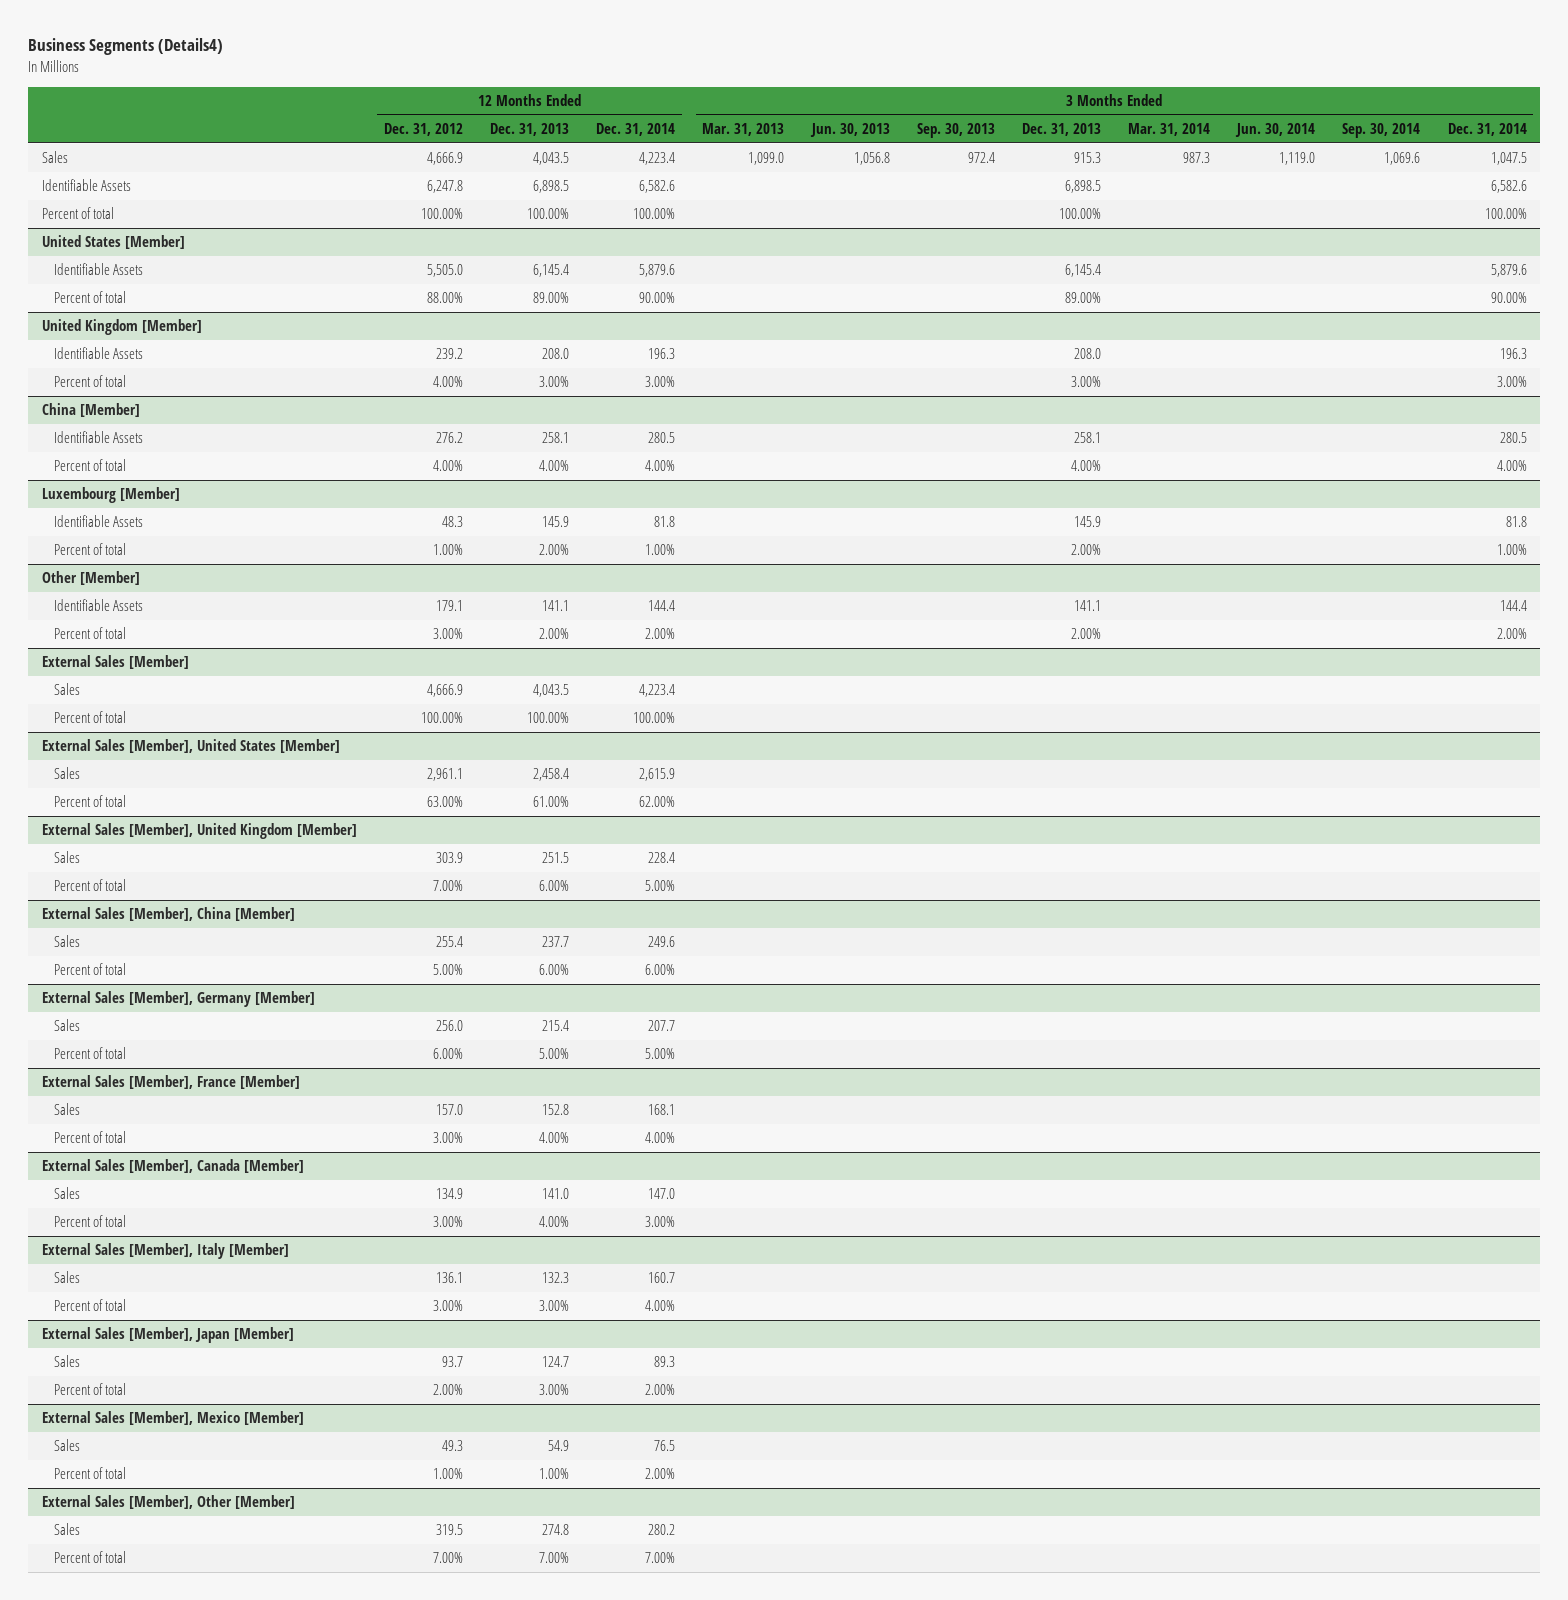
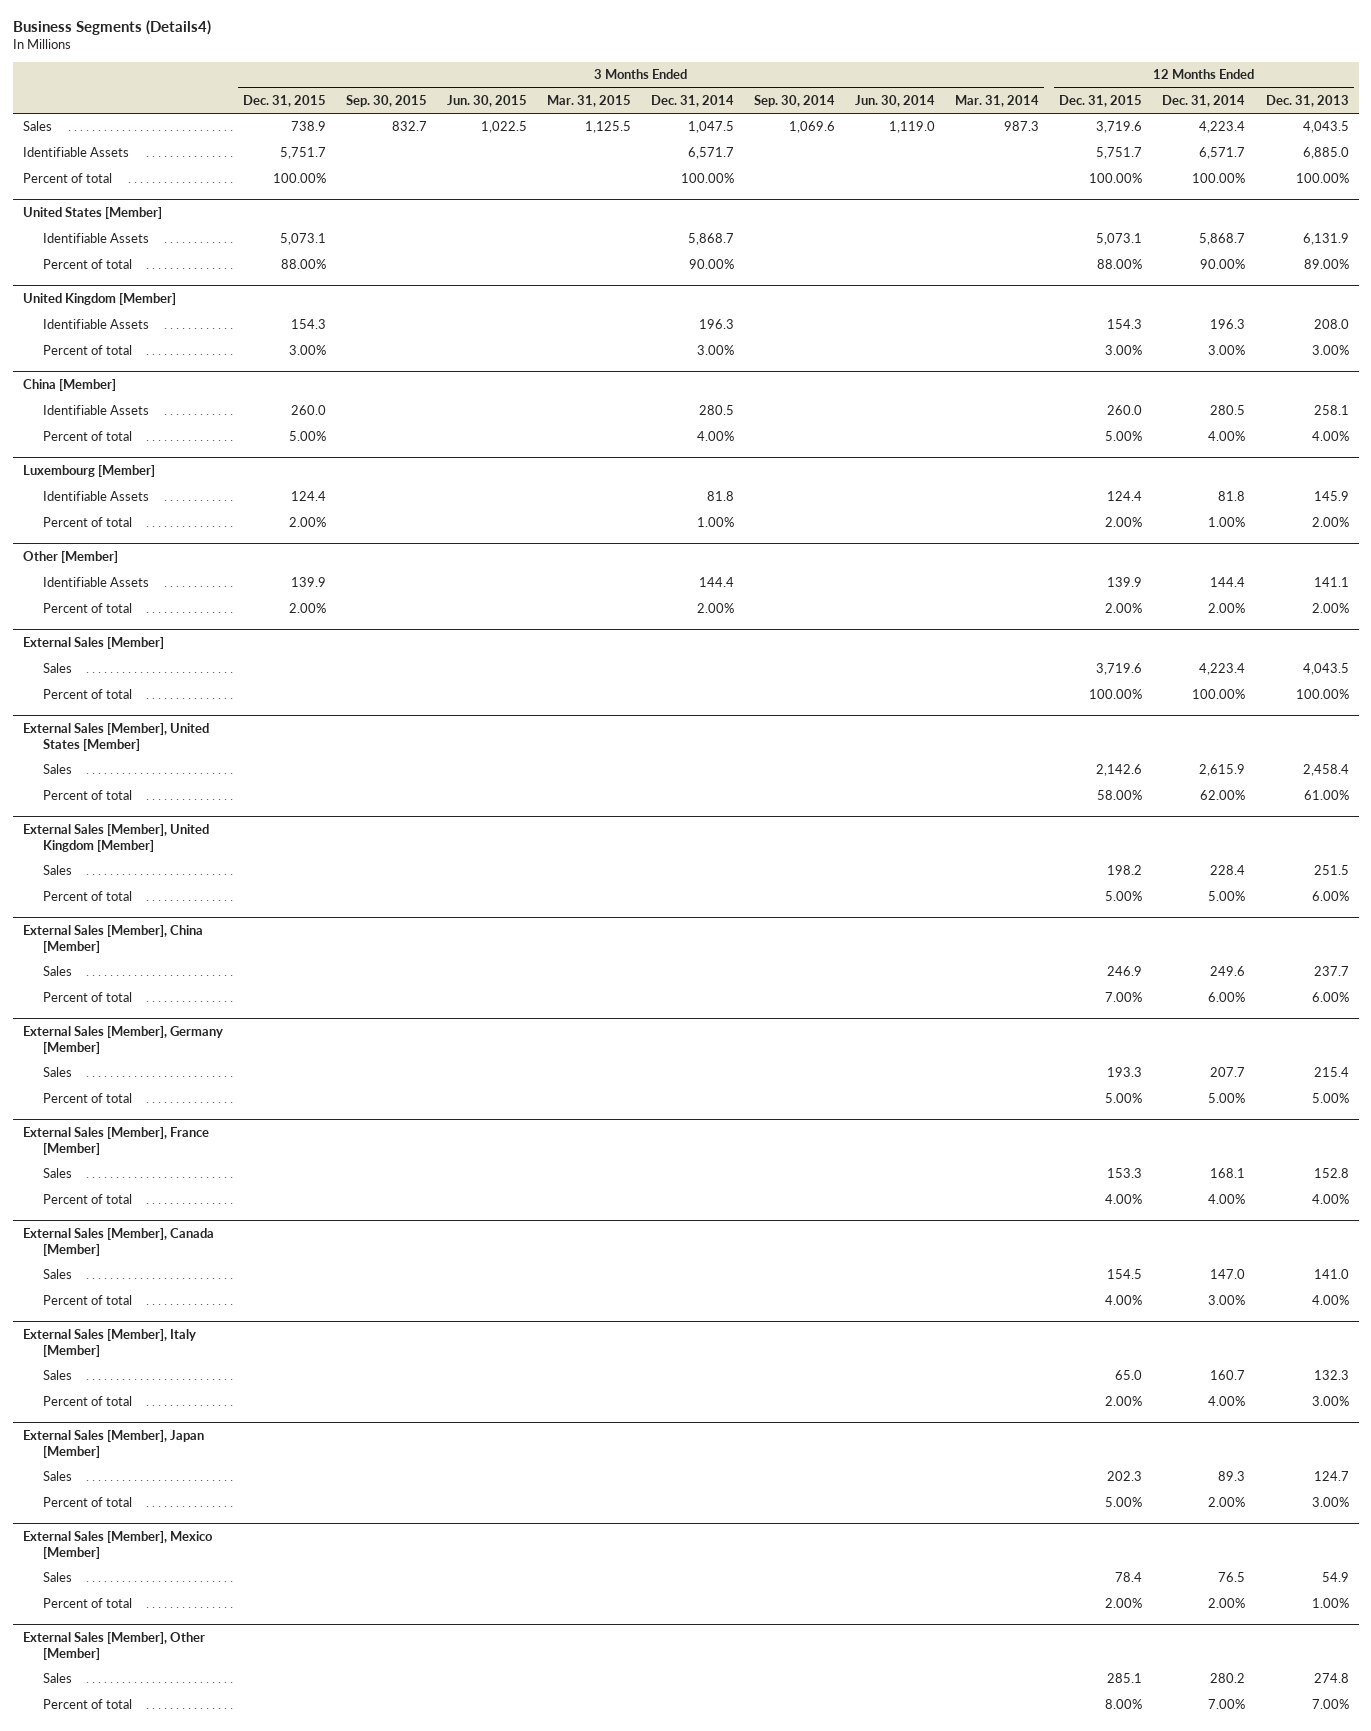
[383,123,463,137] Dec. 31, 2012 -> none
[702,123,785,137] Mar. 31, 2013 -> none
[809,123,890,138] Jun. 30, 2013 -> none
[916,123,995,139] Sep. 30, 2013 -> none
[1021,123,1101,137] Dec. 31, 2013 -> none
none -> [242,94,326,107] Dec. 31, 2015
none -> [345,94,427,107] Sep. 30, 2015
none -> [447,94,528,107] Jun. 30, 2015
none -> [547,94,632,107] Mar. 31, 2015
none -> [1059,94,1143,107] Dec. 31, 2015
[533,180,570,194] 6,898.5 -> [1302,147,1349,160] 6,885.0
[639,180,676,194] 6,582.6 -> [1199,147,1246,160] 6,571.7
[1490,180,1527,194] 6,582.6 -> [688,147,735,160] 6,571.7
[533,264,570,278] 6,145.4 -> [1302,233,1349,246] 6,131.9
[639,264,676,278] 5,879.6 -> [1199,233,1246,246] 5,868.7
[1490,264,1527,278] 5,879.6 -> [688,233,735,246] 5,868.7

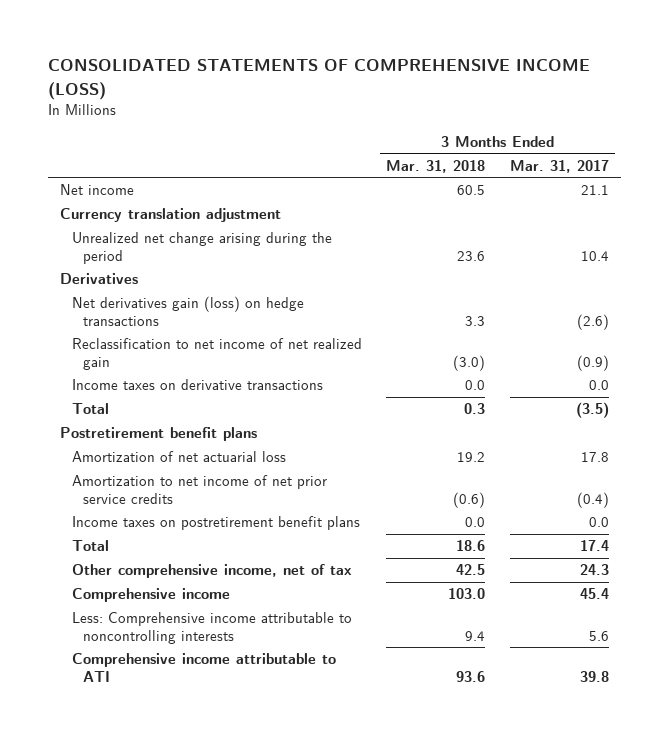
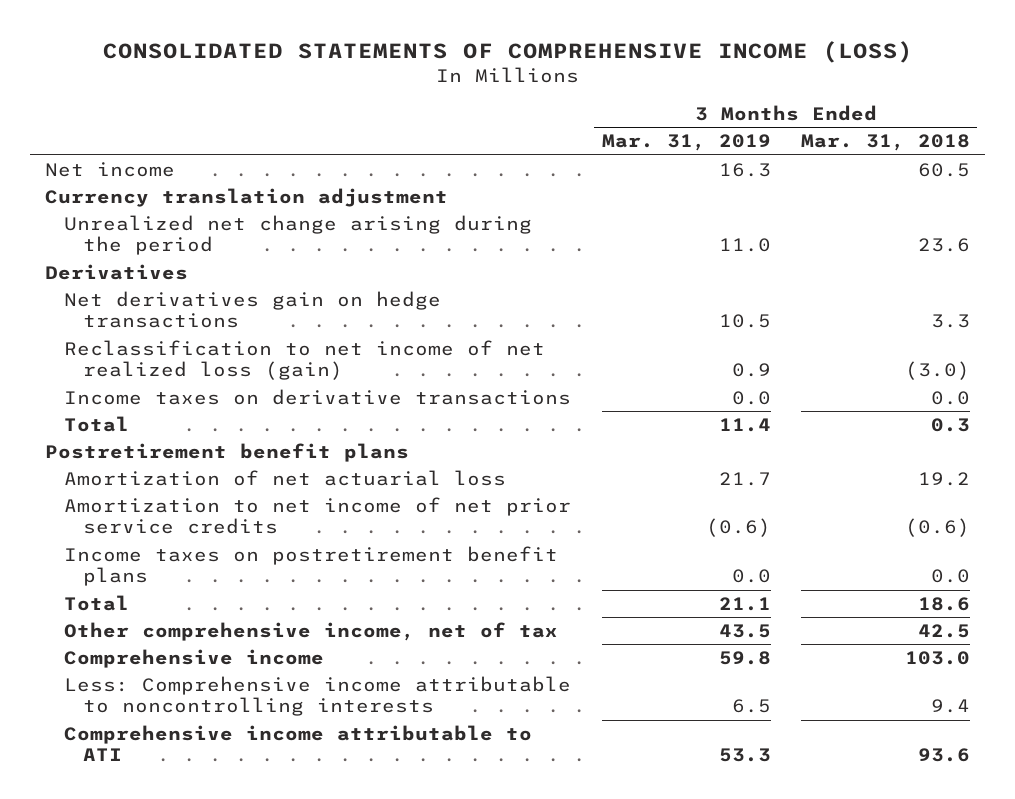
[509,159,609,173] Mar. 31, 2017 -> none
none -> [601,134,771,152] Mar. 31, 2019
[71,296,304,326] Net derivatives gain (loss) on hedge transactions -> [64,290,442,329] Net derivatives gain on hedge transactions
[71,338,362,370] Reclassification to net income of net realized gain -> [64,339,546,381] Reclassification to net income of net realized loss (gain)

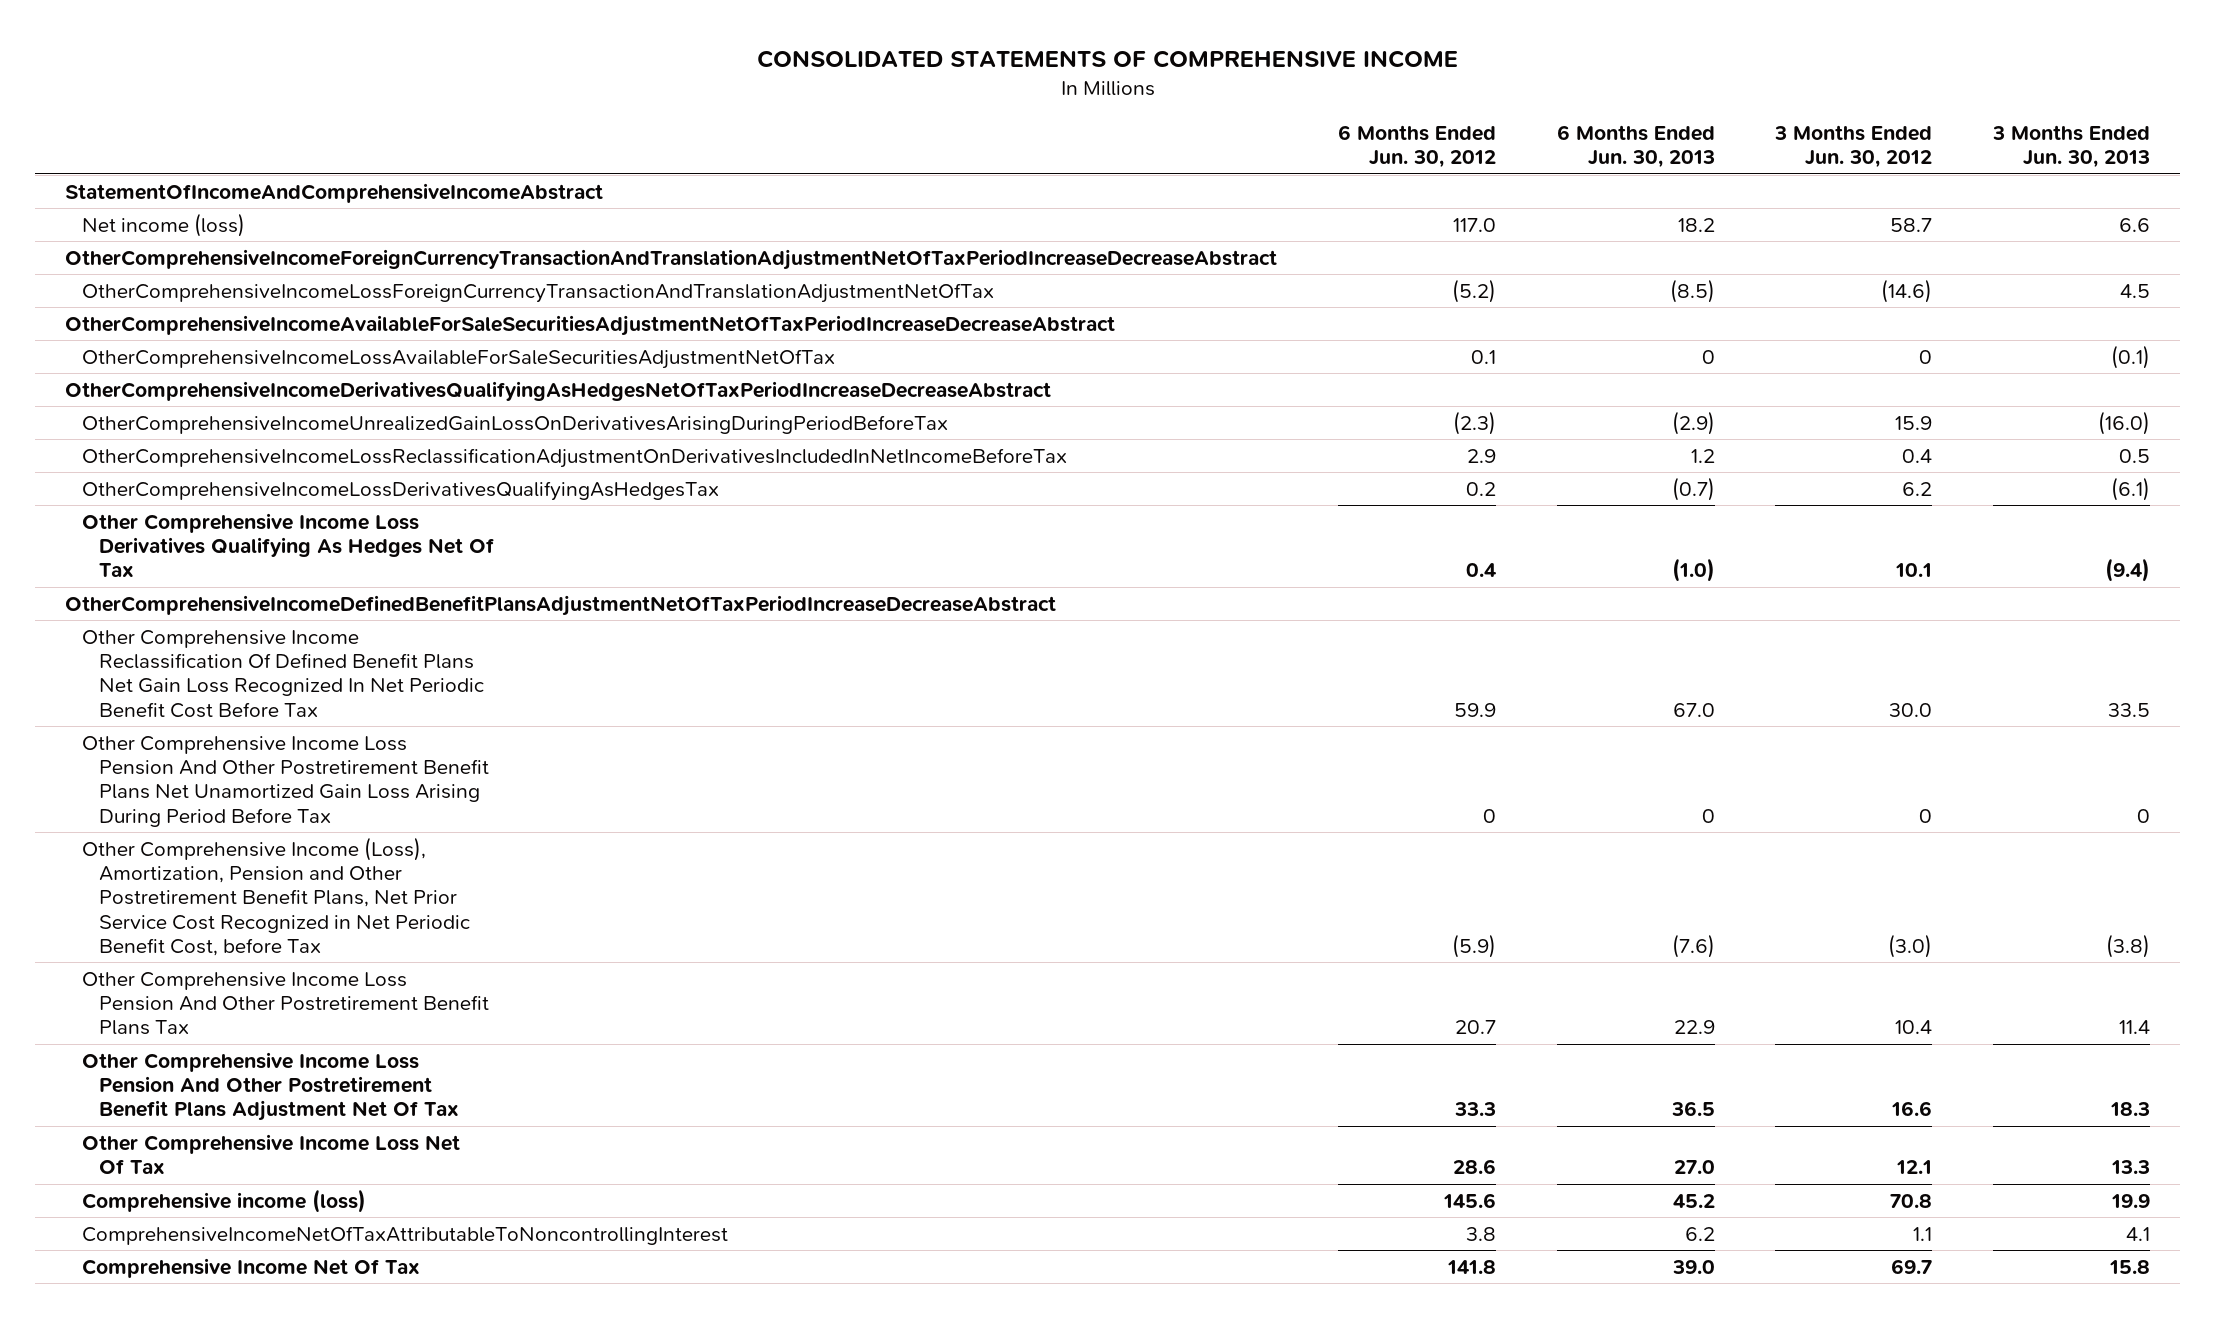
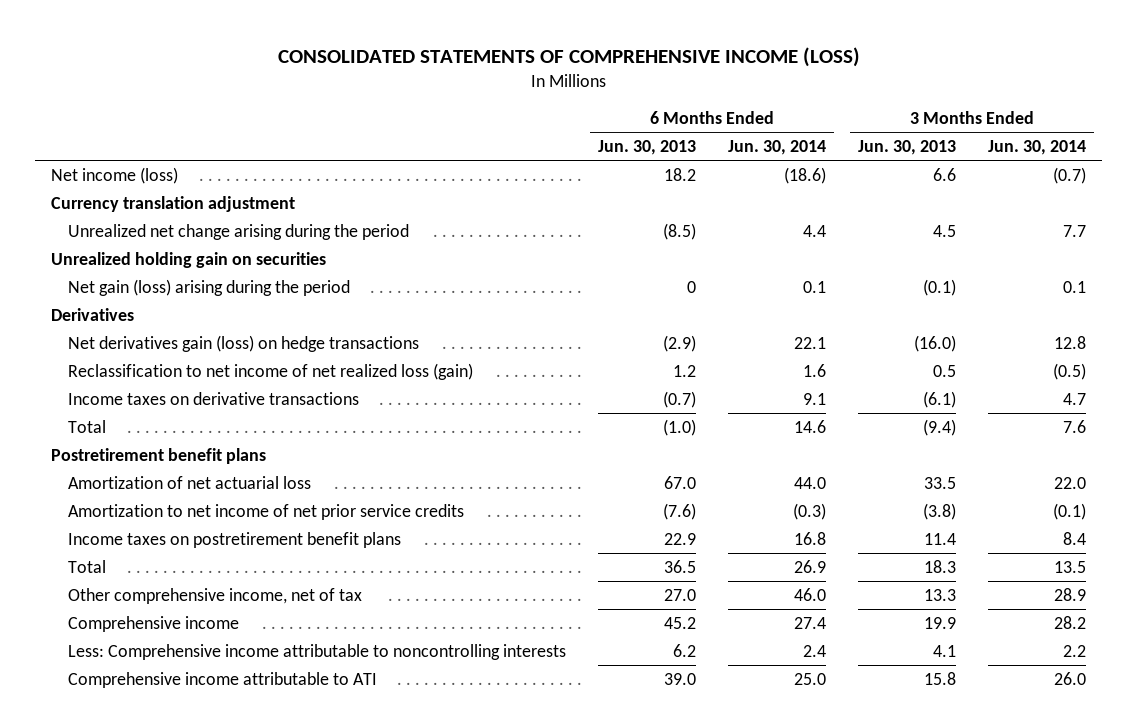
[756,50,1458,69] CONSOLIDATED STATEMENTS OF COMPREHENSIVE INCOME -> [277,46,860,67] CONSOLIDATED STATEMENTS OF COMPREHENSIVE INCOME (LOSS)
[1337,124,1496,169] 6 Months Ended Jun. 30, 2012 -> none
[1774,124,1933,169] 3 Months Ended Jun. 30, 2012 -> none
none -> [728,140,827,156] Jun. 30, 2014
none -> [988,140,1087,156] Jun. 30, 2014
[65,182,604,203] StatementOfIncomeAndComprehensiveIncomeAbstract -> none
[82,735,490,827] Other Comprehensive Income Loss Pension And Other Postretirement Benefit Plans Net Unamortized Gain Loss Arising During Period Before Tax -> none
[65,248,1278,270] OtherComprehensiveIncomeForeignCurrencyTransactionAndTranslationAdjustmentNetOfTaxPeriodIncreaseDecreaseAbstract -> [51,195,296,212] Currency translation adjustment
[82,282,995,303] OtherComprehensiveIncomeLossForeignCurrencyTransactionAndTranslationAdjustmentNetOfTax -> [67,223,409,240] Unrealized net change arising during the period
[65,314,1116,336] OtherComprehensiveIncomeAvailableForSaleSecuritiesAdjustmentNetOfTaxPeriodIncreaseDecreaseAbstract -> [51,251,327,268] Unrealized holding gain on securities
[82,348,836,369] OtherComprehensiveIncomeLossAvailableForSaleSecuritiesAdjustmentNetOfTax -> [67,278,350,296] Net gain (loss) arising during the period
[65,380,1052,401] OtherComprehensiveIncomeDerivativesQualifyingAsHedgesNetOfTaxPeriodIncreaseDecreaseAbstract -> [51,307,135,321] Derivatives
[82,414,949,434] OtherComprehensiveIncomeUnrealizedGainLossOnDerivativesArisingDuringPeriodBeforeTax -> [67,334,419,352] Net derivatives gain (loss) on hedge transactions
[82,447,1068,468] OtherComprehensiveIncomeLossReclassificationAdjustmentOnDerivativesIncludedInNetIncomeBeforeTax -> [67,362,473,380] Reclassification to net income of net realized loss (gain)
[82,480,720,501] OtherComprehensiveIncomeLossDerivativesQualifyingAsHedgesTax -> [67,391,359,405] Income taxes on derivative transactions
[82,512,496,578] Other Comprehensive Income Loss Derivatives Qualifying As Hedges Net Of Tax -> [67,419,106,433] Total
[65,594,1057,616] OtherComprehensiveIncomeDefinedBenefitPlansAdjustmentNetOfTaxPeriodIncreaseDecreaseAbstract -> [51,447,267,464] Postretirement benefit plans
[82,629,485,718] Other Comprehensive Income Reclassification Of Defined Benefit Plans Net Gain Loss Recognized In Net Periodic Benefit Cost Before Tax -> [67,475,311,489] Amortization of net actuarial loss
[82,836,471,956] Other Comprehensive Income (Loss), Amortization, Pension and Other Postretirement Benefit Plans, Net Prior Service Cost Recognized in Net Periodic Benefit Cost, before Tax -> [67,503,464,520] Amortization to net income of net prior service credits
[82,971,490,1036] Other Comprehensive Income Loss Pension And Other Postretirement Benefit Plans Tax -> [67,531,401,548] Income taxes on postretirement benefit plans
[82,1051,460,1122] Other Comprehensive Income Loss Pension And Other Postretirement Benefit Plans Adjustment Net Of Tax -> [67,559,106,573] Total
[82,1133,461,1175] Other Comprehensive Income Loss Net Of Tax -> [67,587,362,604] Other comprehensive income, net of tax
[82,1188,367,1213] Comprehensive income (loss) -> [67,615,239,632] Comprehensive income
[82,1225,729,1245] ComprehensiveIncomeNetOfTaxAttributableToNoncontrollingInterest -> [67,643,566,660] Less: Comprehensive income attributable to noncontrolling interests
[82,1257,421,1278] Comprehensive Income Net Of Tax -> [67,671,377,688] Comprehensive income attributable to ATI

